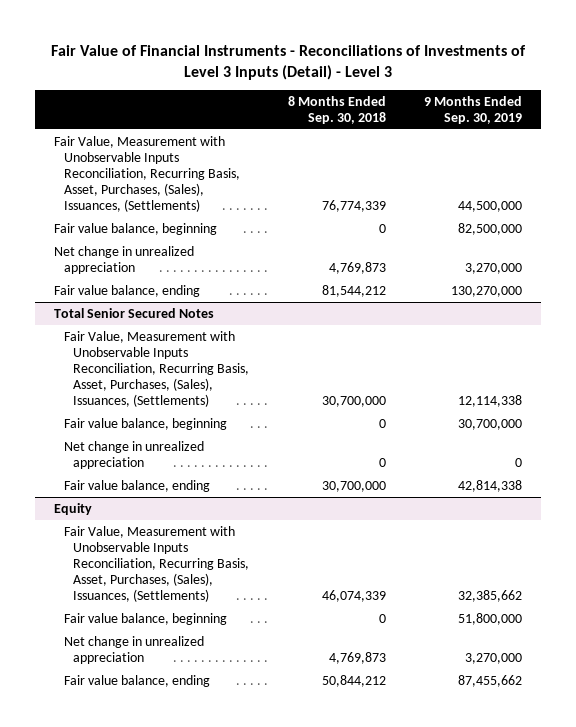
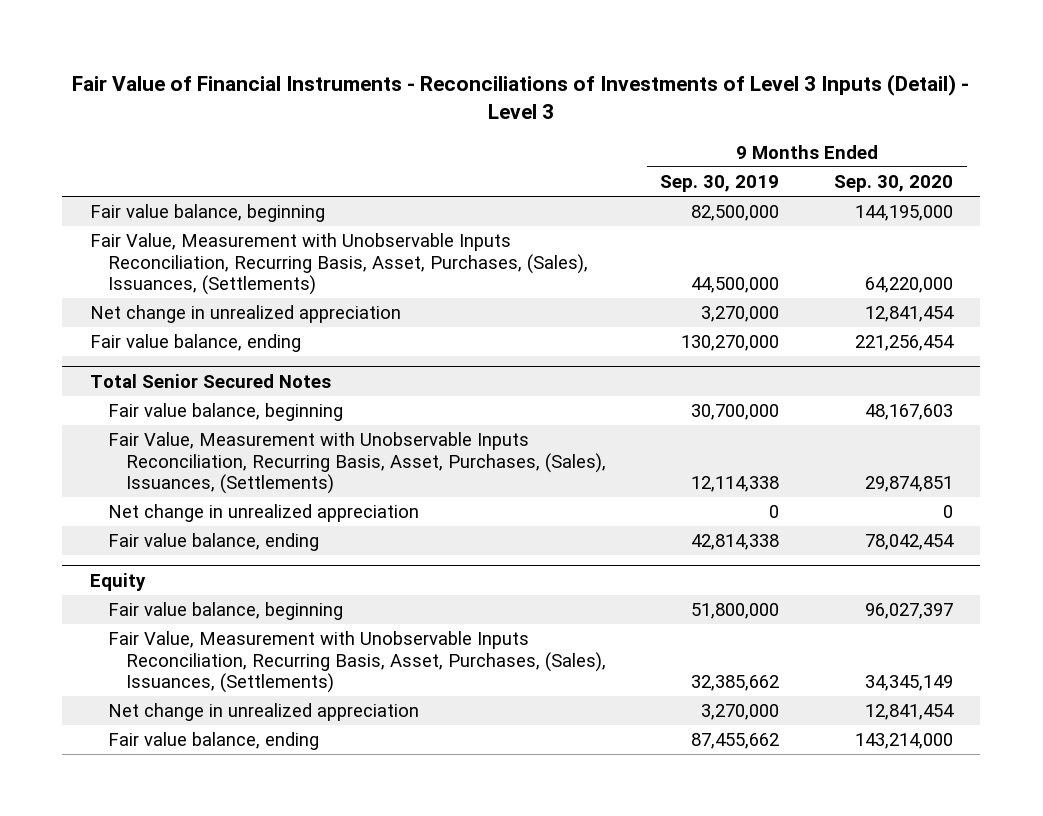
[287,95,386,125] 8 Months Ended Sep. 30, 2018 -> none
none -> [834,175,954,193] Sep. 30, 2020
[54,135,240,213] Fair Value, Measurement with Unobservable Inputs Reconciliation, Recurring Basis, Asset, Purchases, (Sales), Issuances, (Settlements) -> [89,233,588,296] Fair Value, Measurement with Unobservable Inputs Reconciliation, Recurring Basis, Asset, Purchases, (Sales), Issuances, (Settlements)
[63,330,250,408] Fair Value, Measurement with Unobservable Inputs Reconciliation, Recurring Basis, Asset, Purchases, (Sales), Issuances, (Settlements) -> [107,432,606,495] Fair Value, Measurement with Unobservable Inputs Reconciliation, Recurring Basis, Asset, Purchases, (Sales), Issuances, (Settlements)
[63,525,250,603] Fair Value, Measurement with Unobservable Inputs Reconciliation, Recurring Basis, Asset, Purchases, (Sales), Issuances, (Settlements) -> [107,631,606,694] Fair Value, Measurement with Unobservable Inputs Reconciliation, Recurring Basis, Asset, Purchases, (Sales), Issuances, (Settlements)

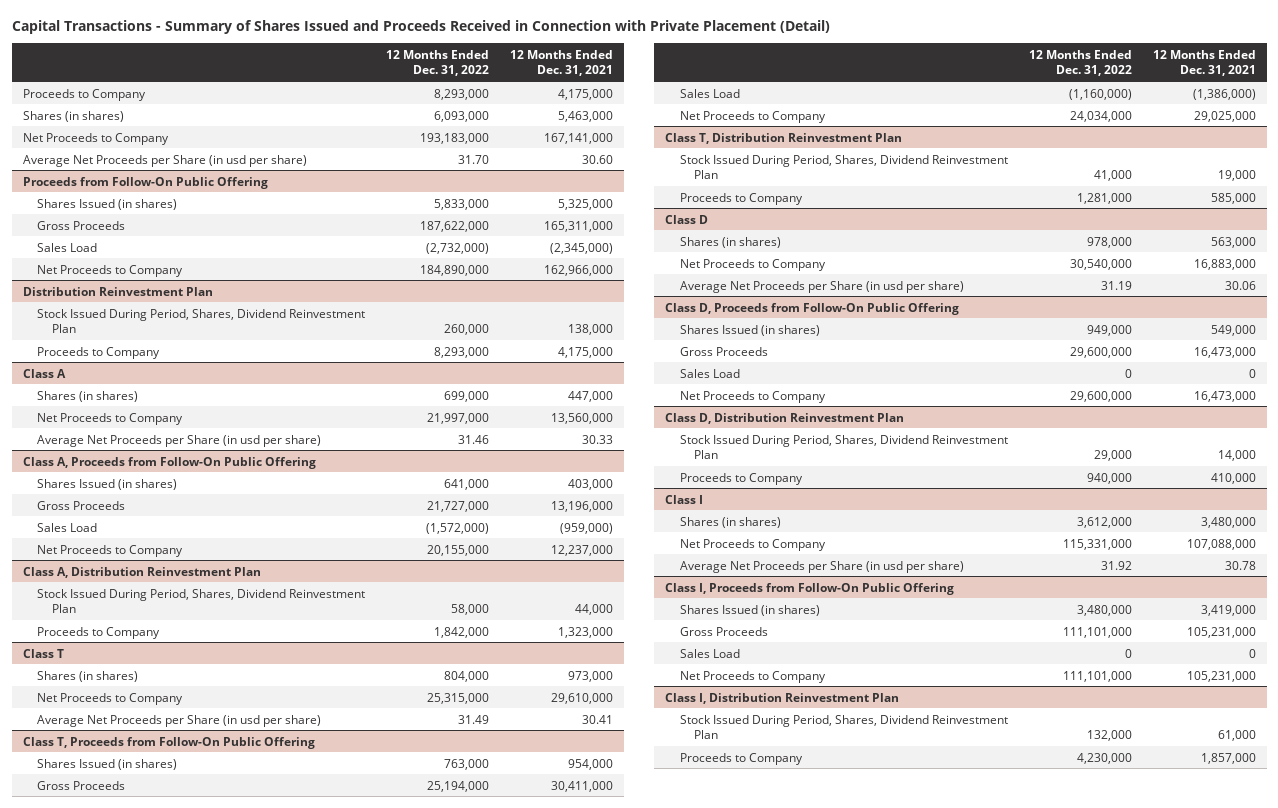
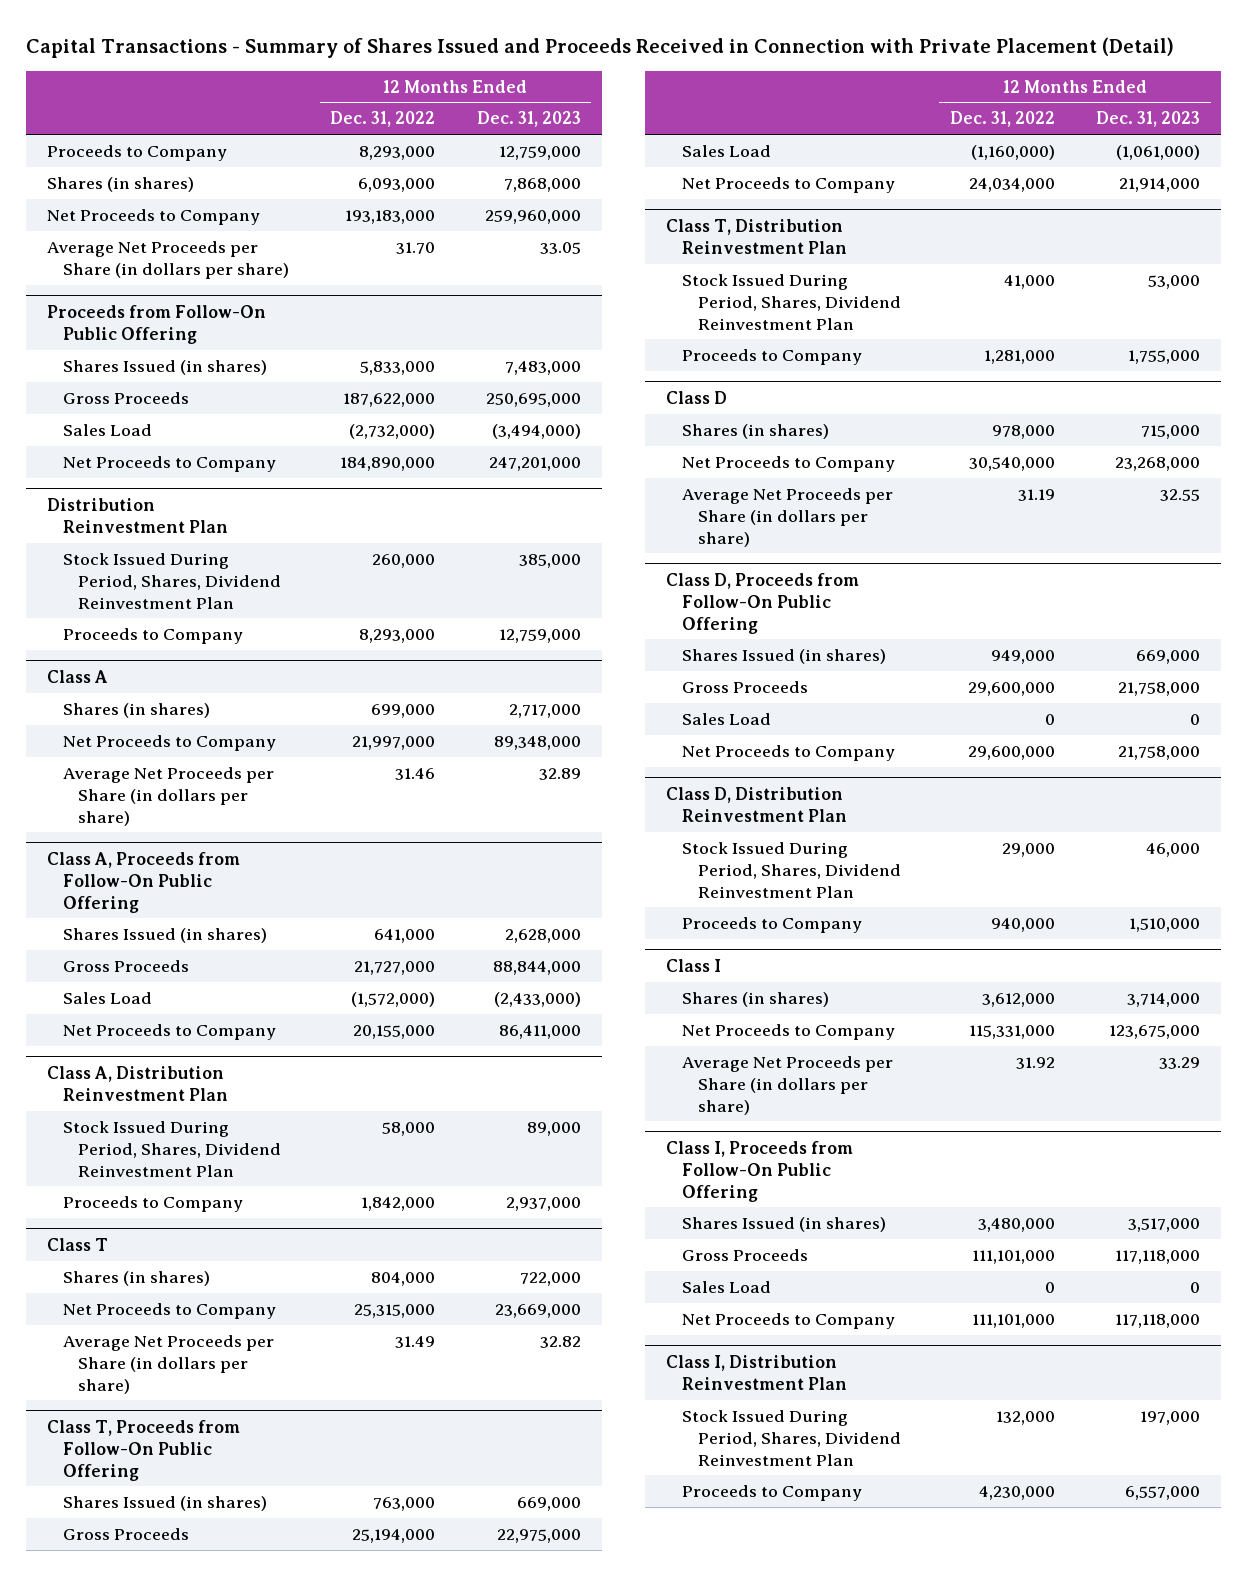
[510,49,614,77] 12 Months Ended Dec. 31, 2021 -> none
none -> [476,111,581,128] Dec. 31, 2023
[22,154,307,167] Average Net Proceeds per Share (in usd per share) -> [46,240,289,279] Average Net Proceeds per Share (in dollars per share)
[37,434,322,447] Average Net Proceeds per Share (in usd per share) -> [62,766,274,826] Average Net Proceeds per Share (in dollars per share)
[37,714,322,727] Average Net Proceeds per Share (in usd per share) -> [62,1334,274,1394] Average Net Proceeds per Share (in dollars per share)
[679,280,964,293] Average Net Proceeds per Share (in usd per share) -> [681,487,893,547] Average Net Proceeds per Share (in dollars per share)
[679,560,964,573] Average Net Proceeds per Share (in usd per share) -> [681,1055,893,1115] Average Net Proceeds per Share (in dollars per share)

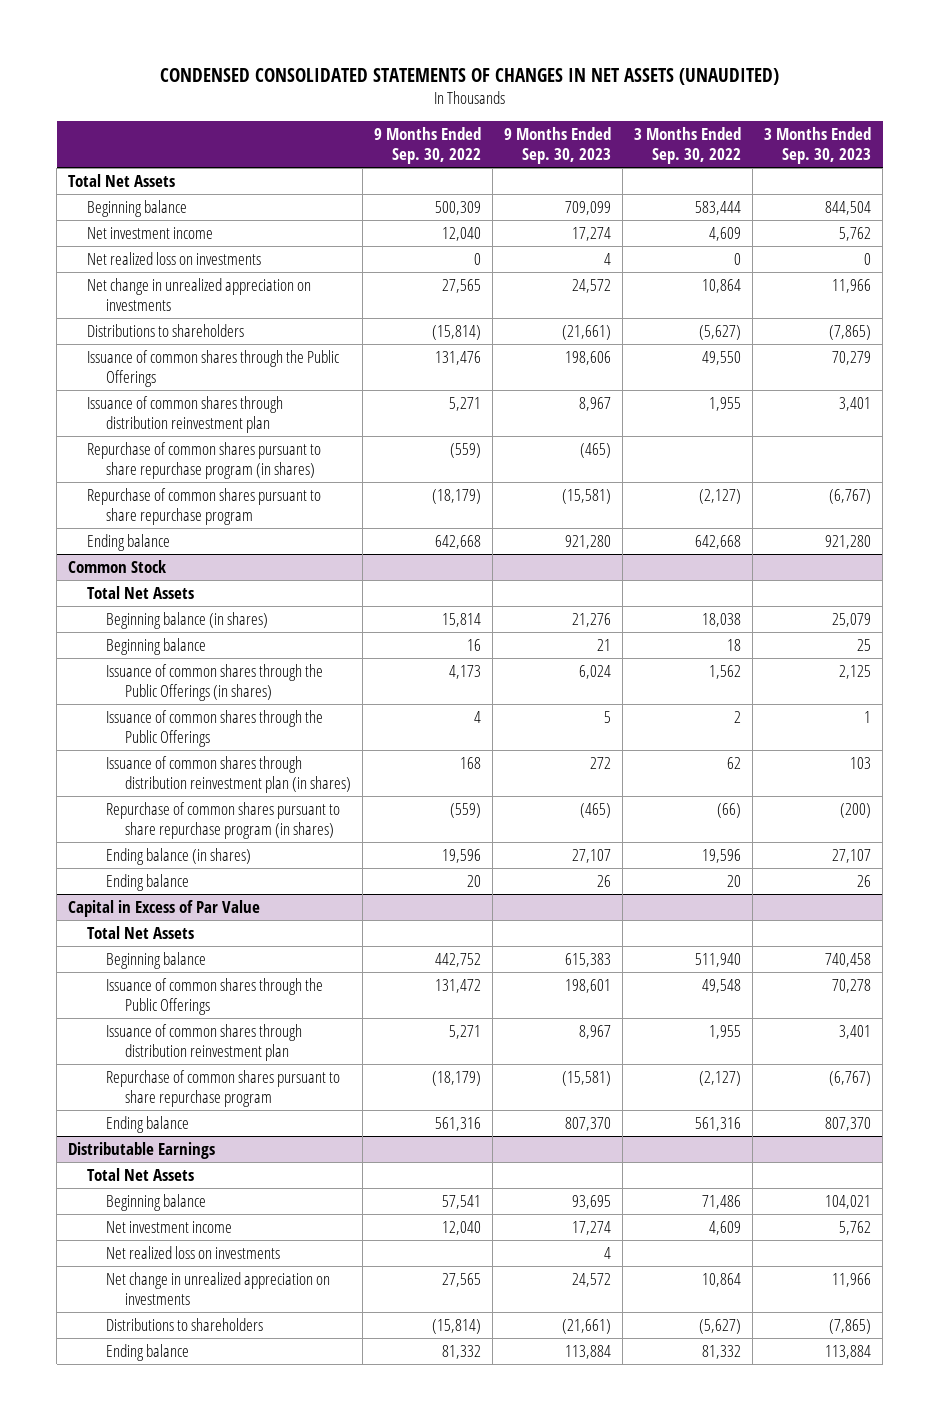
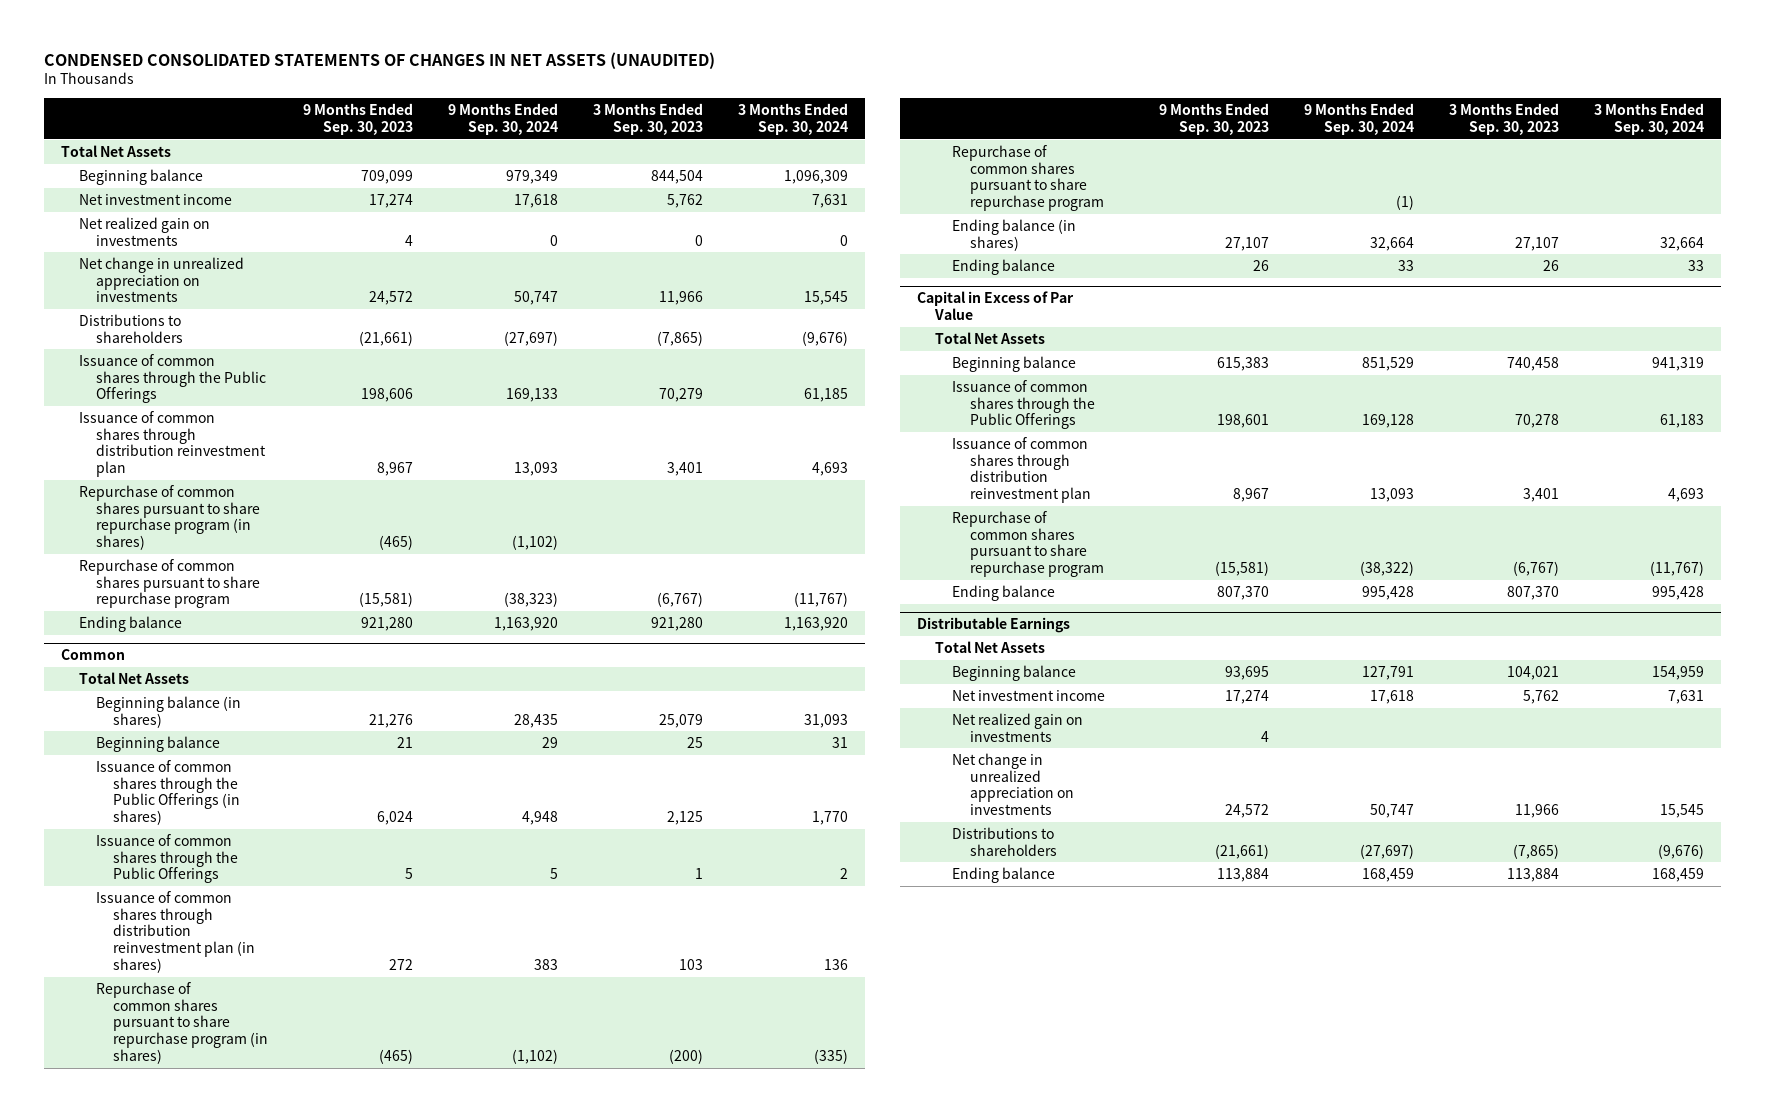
[373,127,481,165] 9 Months Ended Sep. 30, 2022 -> none
[633,127,741,165] 3 Months Ended Sep. 30, 2022 -> none
none -> [448,103,559,136] 9 Months Ended Sep. 30, 2024
none -> [737,103,848,136] 3 Months Ended Sep. 30, 2024
[86,252,261,266] Net realized loss on investments -> [78,216,210,246] Net realized gain on investments
[68,560,167,574] Common Stock -> [61,649,126,661] Common
none -> [952,144,1104,212] Repurchase of common shares pursuant to share repurchase program
[105,1246,280,1260] Net realized loss on investments -> [952,712,1084,742] Net realized gain on investments

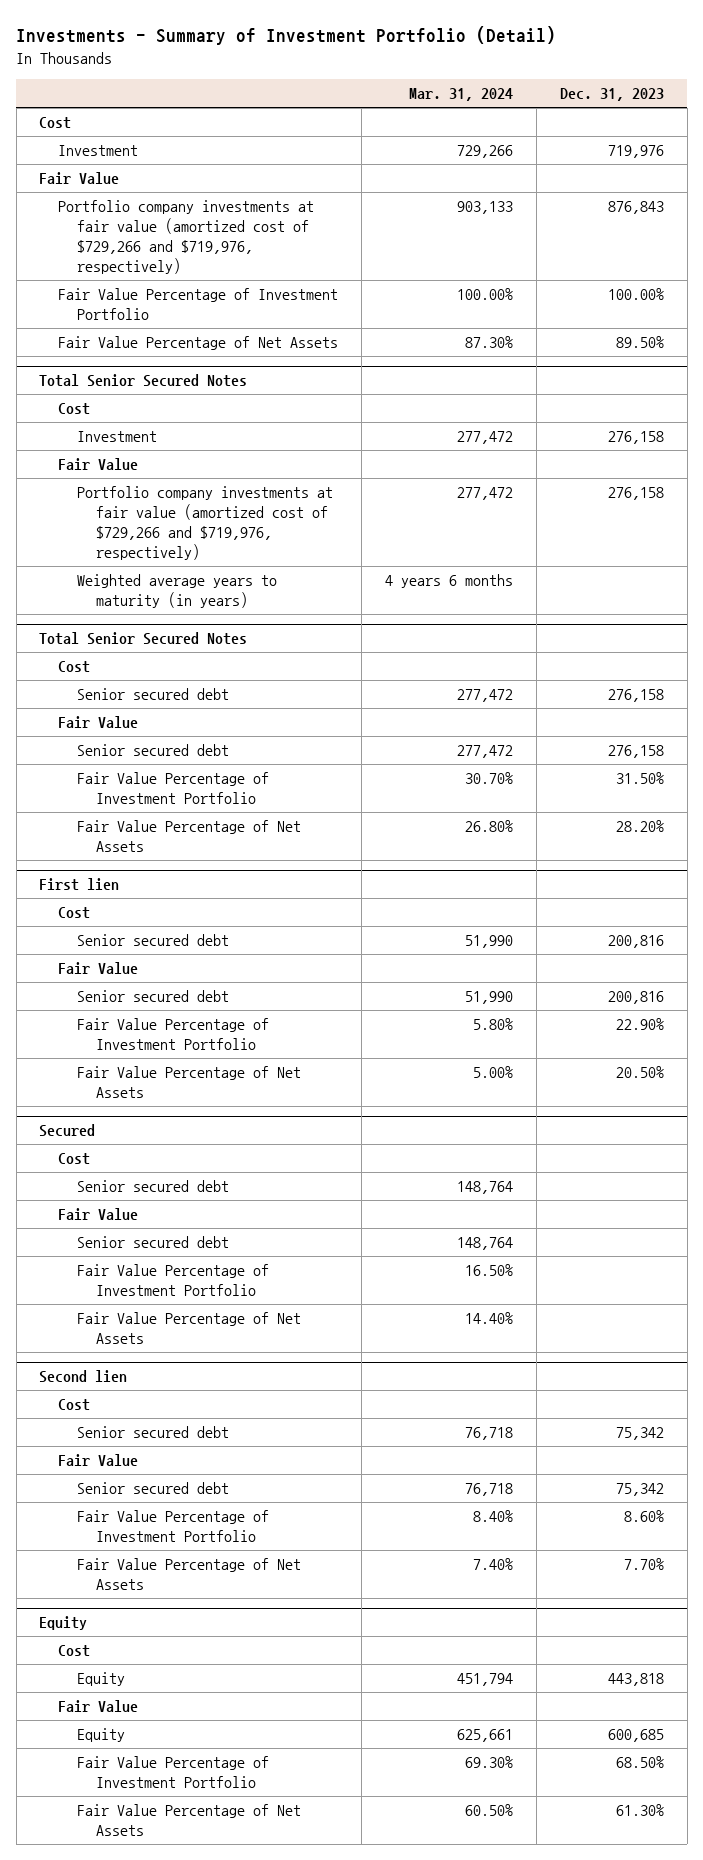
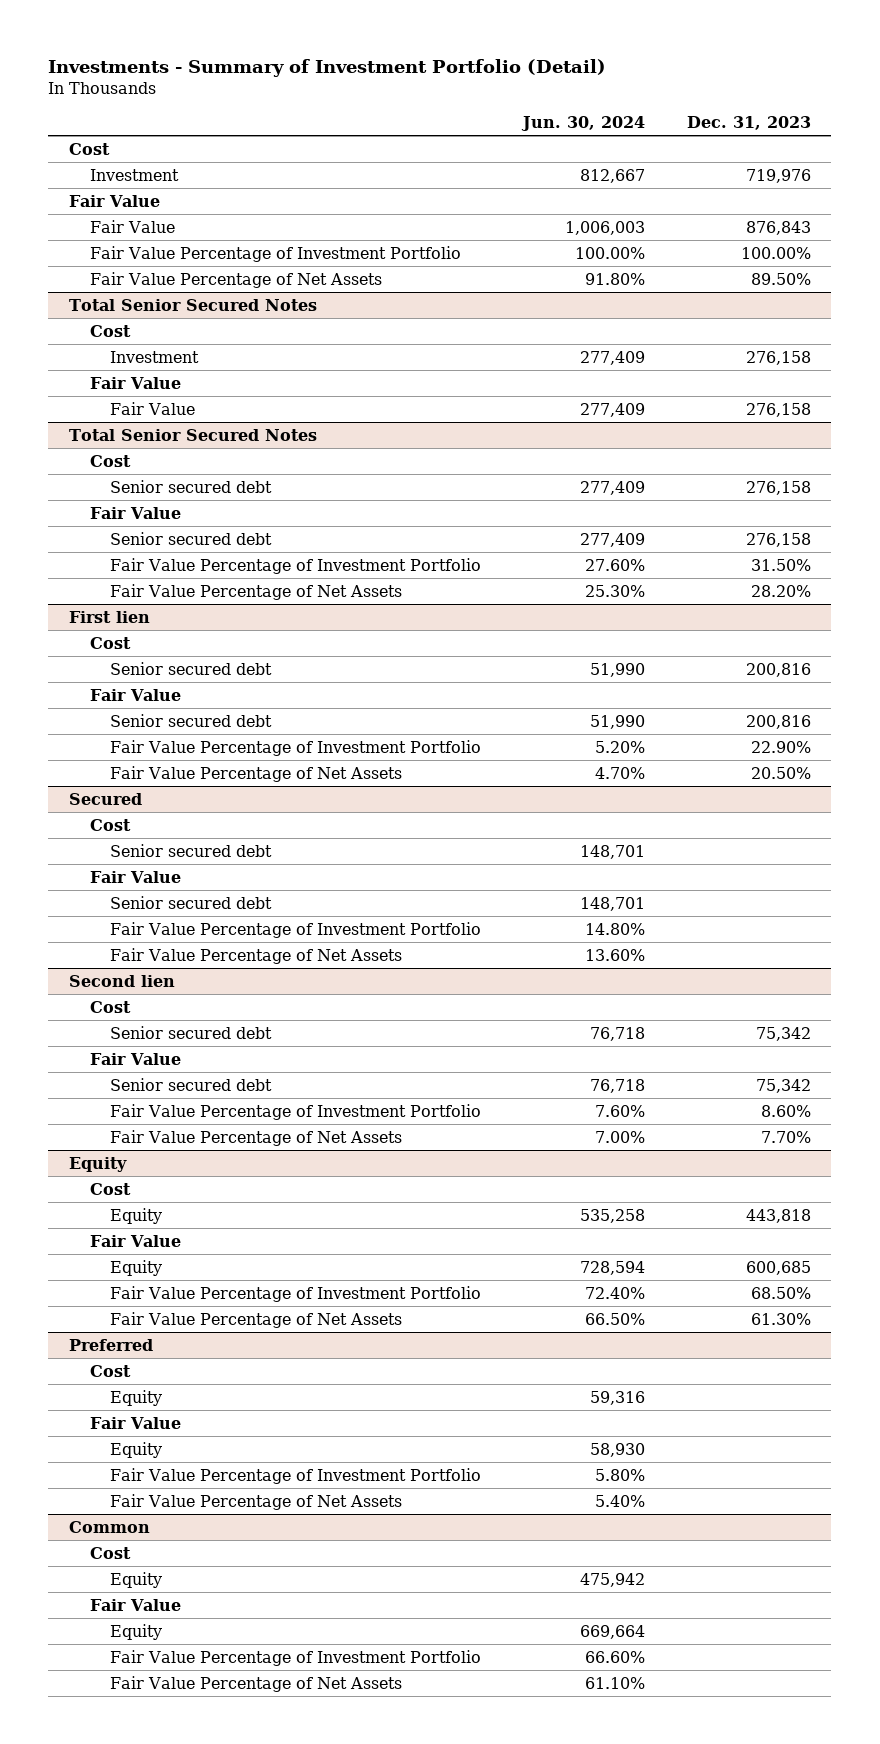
[409,88,514,102] Mar. 31, 2024 -> none
none -> [520,115,645,131] Jun. 30, 2024
[58,200,315,275] Portfolio company investments at fair value (amortized cost of $729,266 and $719,976, respectively) -> [89,219,175,233] Fair Value
[77,574,278,609] Weighted average years to maturity (in years) -> none
[77,486,334,561] Portfolio company investments at fair value (amortized cost of $729,266 and $719,976, respectively) -> [110,401,196,415] Fair Value
none -> [69,1338,154,1351] Preferred
none -> [89,1364,131,1377] Cost
none -> [110,1389,163,1406] Equity
none -> [89,1416,181,1429] Fair Value
none -> [110,1441,163,1458] Equity
none -> [110,1467,482,1484] Fair Value Percentage of Investment Portfolio
none -> [110,1493,403,1510] Fair Value Percentage of Net Assets
none -> [69,1520,151,1533] Common
none -> [89,1546,131,1559] Cost
none -> [110,1571,163,1588] Equity
none -> [89,1598,181,1611] Fair Value
none -> [110,1623,163,1640] Equity
none -> [110,1649,482,1666] Fair Value Percentage of Investment Portfolio
none -> [110,1675,403,1692] Fair Value Percentage of Net Assets

